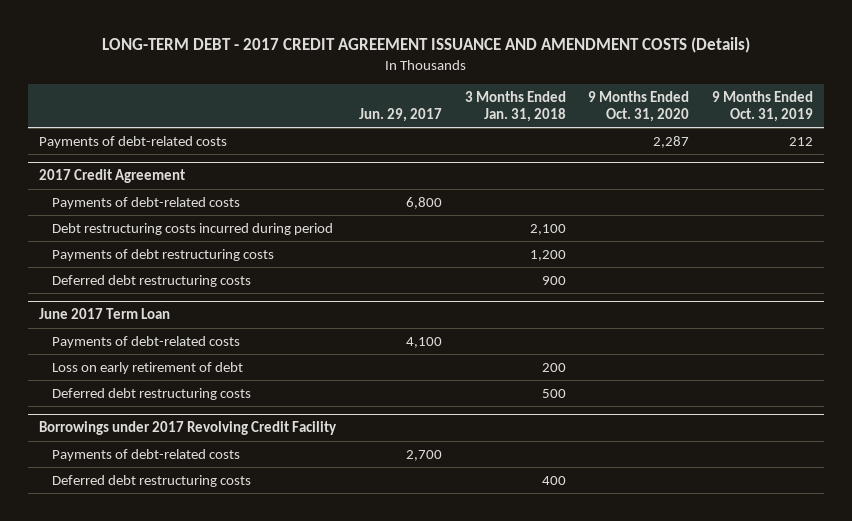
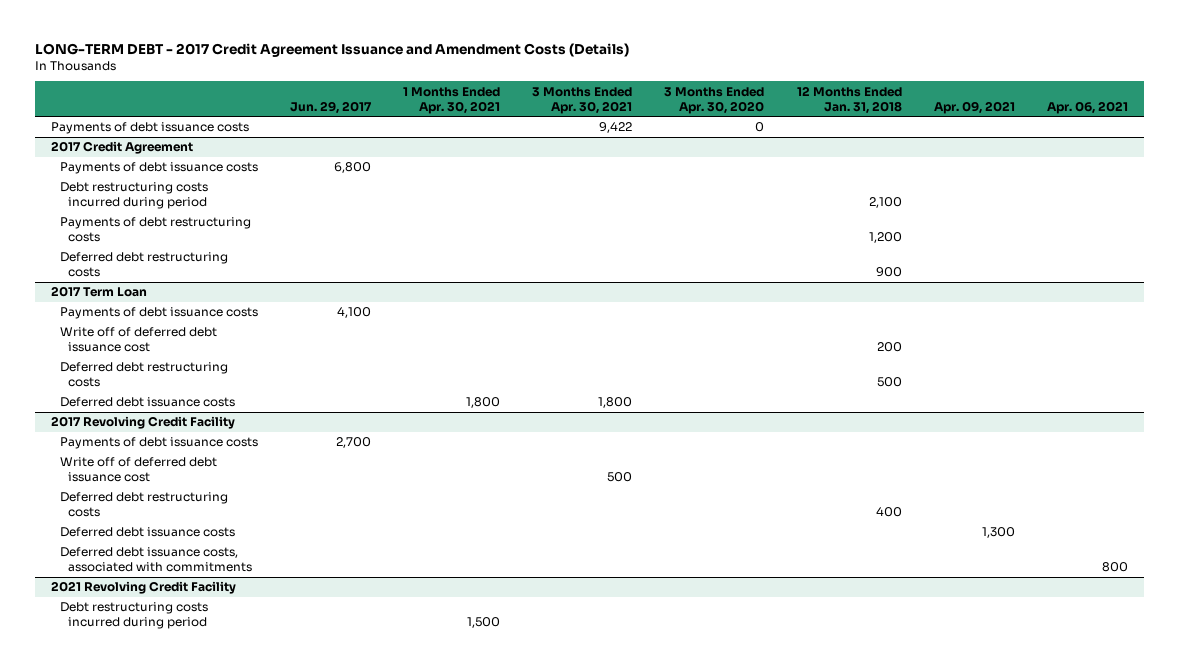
[102,37,751,54] LONG-TERM DEBT - 2017 CREDIT AGREEMENT ISSUANCE AND AMENDMENT COSTS (Details) -> [35,42,630,57] LONG-TERM DEBT - 2017 Credit Agreement Issuance and Amendment Costs (Details)
[464,91,566,122] 3 Months Ended Jan. 31, 2018 -> none
[588,91,690,122] 9 Months Ended Oct. 31, 2020 -> none
[712,91,814,122] 9 Months Ended Oct. 31, 2019 -> none
none -> [403,86,501,114] 1 Months Ended Apr. 30, 2021
none -> [532,86,633,114] 3 Months Ended Apr. 30, 2021
none -> [664,86,765,114] 3 Months Ended Apr. 30, 2020
none -> [796,85,902,114] 12 Months Ended Jan. 31, 2018
none -> [933,100,1015,114] Apr. 09, 2021
none -> [1046,100,1128,114] Apr. 06, 2021
[39,135,228,148] Payments of debt-related costs -> [51,122,250,135] Payments of debt issuance costs
[52,196,241,209] Payments of debt-related costs -> [59,162,258,175] Payments of debt issuance costs
[52,361,244,374] Loss on early retirement of debt -> none
[39,308,171,320] June 2017 Term Loan -> [51,286,148,298] 2017 Term Loan
[52,335,241,348] Payments of debt-related costs -> [59,307,258,320] Payments of debt issuance costs
none -> [59,327,217,353] Write off of deferred debt issuance cost
none -> [59,397,235,408] Deferred debt issuance costs
[39,421,338,436] Borrowings under 2017 Revolving Credit Facility -> [51,416,236,430] 2017 Revolving Credit Facility
[52,448,241,461] Payments of debt-related costs -> [59,437,258,450] Payments of debt issuance costs
none -> [59,457,217,483] Write off of deferred debt issuance cost
none -> [59,527,235,538] Deferred debt issuance costs
none -> [59,547,253,573] Deferred debt issuance costs, associated with commitments
none -> [51,581,237,595] 2021 Revolving Credit Facility
none -> [59,602,208,630] Debt restructuring costs incurred during period

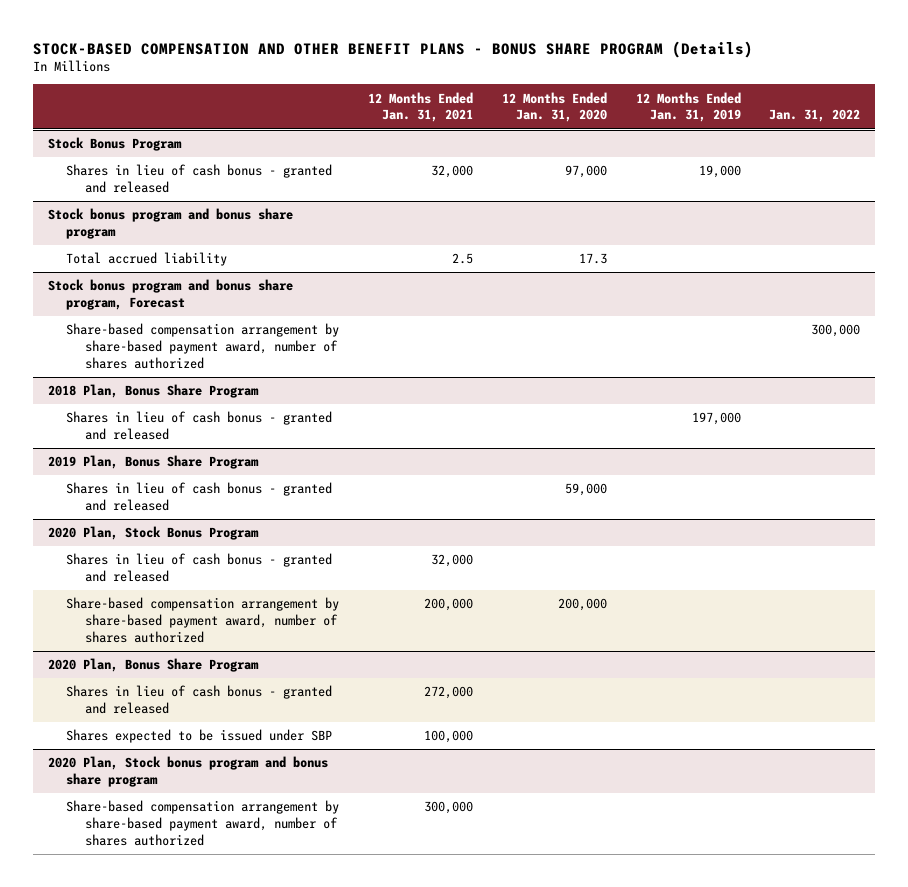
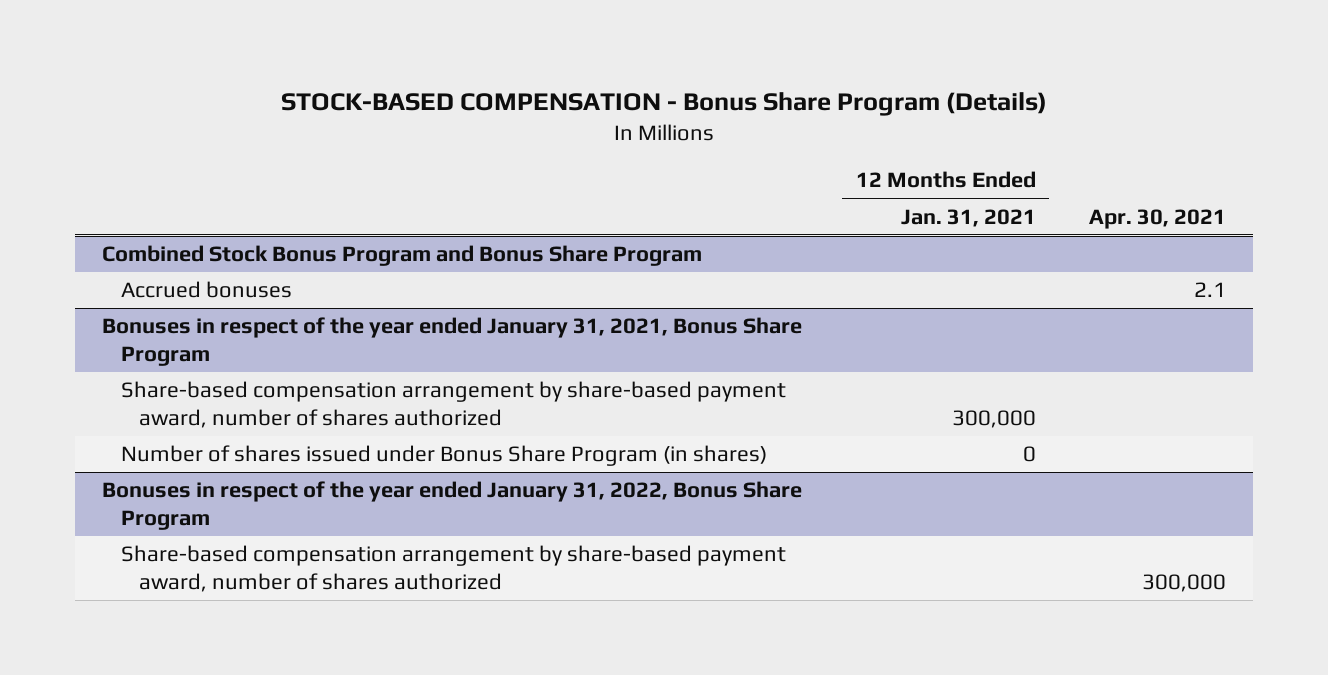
[33,40,754,58] STOCK-BASED COMPENSATION AND OTHER BENEFIT PLANS - BONUS SHARE PROGRAM (Details) -> [281,91,1048,116] STOCK-BASED COMPENSATION - Bonus Share Program (Details)
[501,91,607,123] 12 Months Ended Jan. 31, 2020 -> none
[635,91,741,123] 12 Months Ended Jan. 31, 2019 -> none
[769,109,861,123] Jan. 31, 2022 -> none
none -> [1089,208,1227,229] Apr. 30, 2021
[47,137,182,152] Stock Bonus Program -> none
[66,164,333,194] Shares in lieu of cash bonus - granted and released -> none
[66,252,228,267] Total accrued liability -> none
[47,279,293,311] Stock bonus program and bonus share program, Forecast -> none
[66,323,340,369] Share-based compensation arrangement by share-based payment award, number of shares authorized -> none
[47,384,259,399] 2018 Plan, Bonus Share Program -> none
[66,411,333,441] Shares in lieu of cash bonus - granted and released -> none
[47,455,259,470] 2019 Plan, Bonus Share Program -> none
[66,482,333,512] Shares in lieu of cash bonus - granted and released -> none
[47,526,259,541] 2020 Plan, Stock Bonus Program -> none
[66,553,333,583] Shares in lieu of cash bonus - granted and released -> none
[66,597,340,643] Share-based compensation arrangement by share-based payment award, number of shares authorized -> none
[47,658,259,673] 2020 Plan, Bonus Share Program -> none
[66,685,333,715] Shares in lieu of cash bonus - granted and released -> none
[66,729,333,744] Shares expected to be issued under SBP -> none
[47,208,293,240] Stock bonus program and bonus share program -> [102,245,703,267] Combined Stock Bonus Program and Bonus Share Program
none -> [120,281,292,299] Accrued bonuses
[47,756,328,788] 2020 Plan, Stock bonus program and bonus share program -> [102,317,803,367] Bonuses in respect of the year ended January 31, 2021, Bonus Share Program
none -> [120,445,767,467] Number of shares issued under Bonus Share Program (in shares)
none -> [102,481,803,531] Bonuses in respect of the year ended January 31, 2022, Bonus Share Program
none -> [120,545,786,593] Share-based compensation arrangement by share-based payment award, number of shares authorized

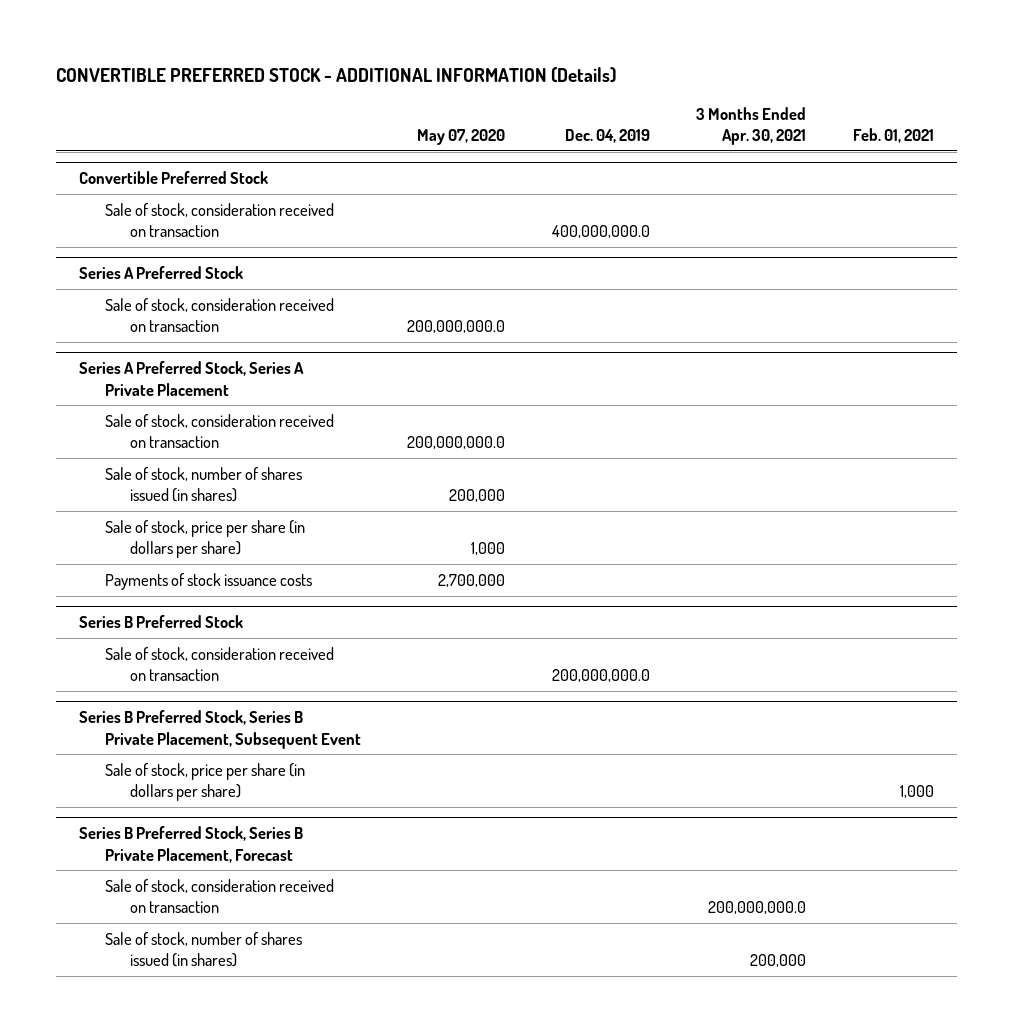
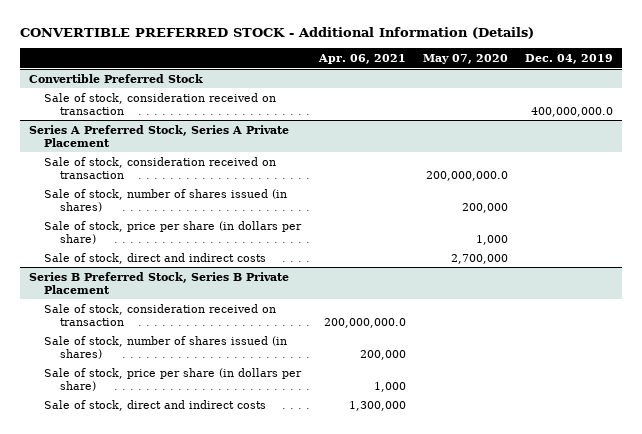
[55,66,616,83] CONVERTIBLE PREFERRED STOCK - ADDITIONAL INFORMATION (Details) -> [19,27,534,40] CONVERTIBLE PREFERRED STOCK - Additional Information (Details)
[696,107,807,146] 3 Months Ended Apr. 30, 2021 -> none
[852,128,934,144] Feb. 01, 2021 -> none
none -> [317,53,406,64] Apr. 06, 2021
[79,266,244,280] Series A Preferred Stock -> none
[104,297,334,332] Sale of stock, consideration received on transaction -> none
[104,572,312,590] Payments of stock issuance costs -> none
[79,615,244,629] Series B Preferred Stock -> none
[104,646,334,681] Sale of stock, consideration received on transaction -> none
[79,710,361,749] Series B Preferred Stock, Series B Private Placement, Subsequent Event -> none
[104,762,305,801] Sale of stock, price per share (in dollars per share) -> none
none -> [44,252,267,264] Sale of stock, direct and indirect costs
[79,826,304,863] Series B Preferred Stock, Series B Private Placement, Forecast -> [28,271,289,294] Series B Preferred Stock, Series B Private Placement
none -> [44,367,303,391] Sale of stock, price per share (in dollars per share)
none -> [44,399,267,411] Sale of stock, direct and indirect costs

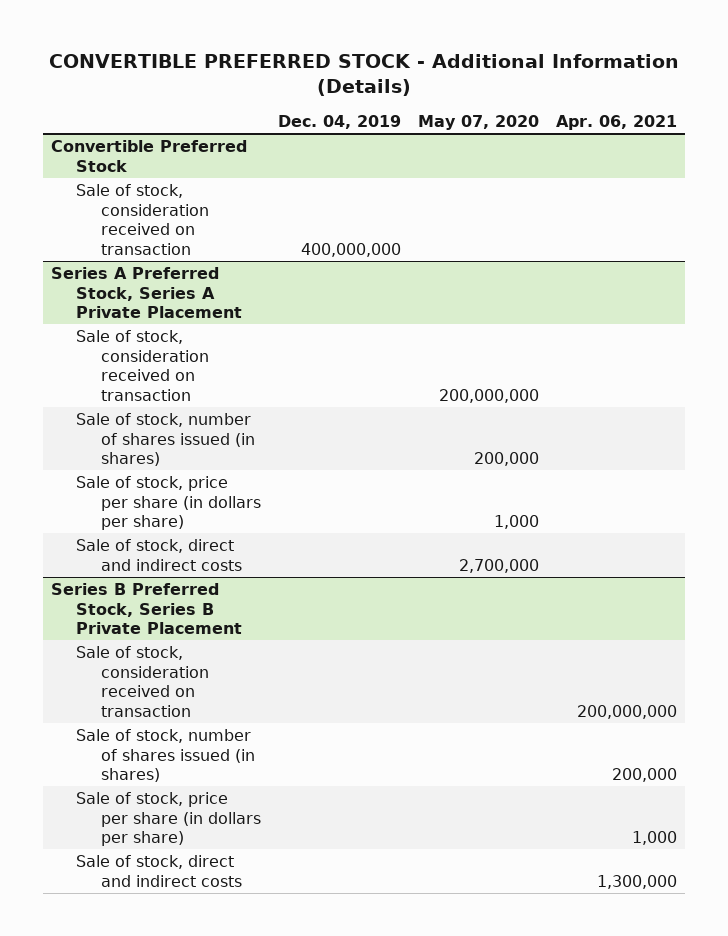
[531,106,614,117] 400,000,000.0 -> [300,243,401,258] 400,000,000
[426,170,509,181] 200,000,000.0 -> [438,389,539,404] 200,000,000
[323,317,406,328] 200,000,000.0 -> [576,705,677,720] 200,000,000

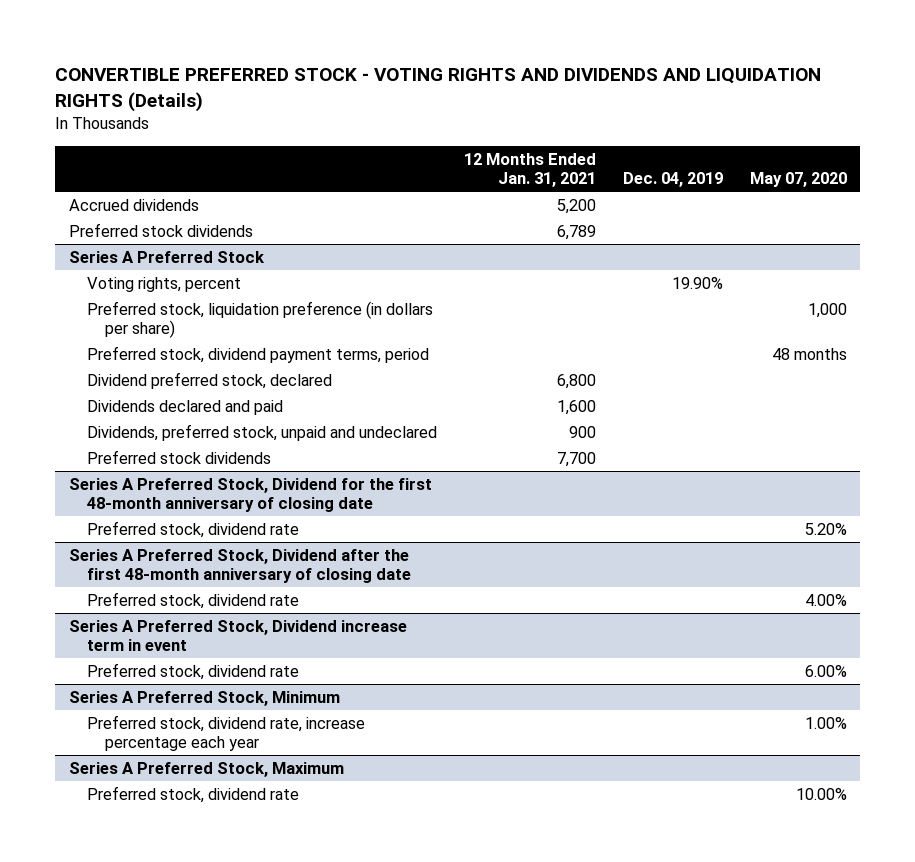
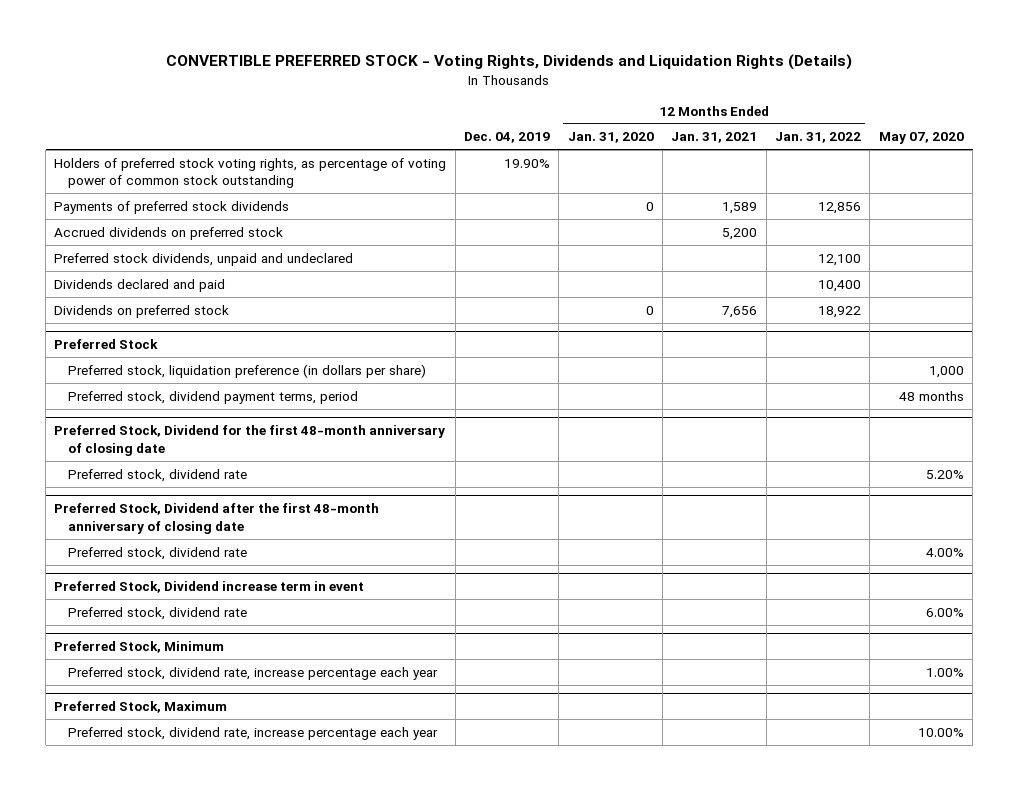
[55,68,822,113] CONVERTIBLE PREFERRED STOCK - VOTING RIGHTS AND DIVIDENDS AND LIQUIDATION RIGHTS (Details) -> [166,54,853,71] CONVERTIBLE PREFERRED STOCK - Voting Rights, Dividends and Liquidation Rights (Details)
none -> [567,132,654,144] Jan. 31, 2020
none -> [775,132,862,144] Jan. 31, 2022
[68,198,199,211] Accrued dividends -> none
[87,276,242,292] Voting rights, percent -> none
none -> [54,157,447,188] Holders of preferred stock voting rights, as percentage of voting power of common stock outstanding
none -> [54,200,290,214] Payments of preferred stock dividends
none -> [54,226,284,240] Accrued dividends on preferred stock
none -> [54,252,354,266] Preferred stock dividends, unpaid and undeclared
none -> [54,278,226,292] Dividends declared and paid
[68,222,253,237] Preferred stock dividends -> [54,304,230,318] Dividends on preferred stock
[556,224,596,240] 6,789 -> [722,305,758,318] 7,656
[68,250,265,263] Series A Preferred Stock -> [54,339,159,350] Preferred Stock
[87,371,333,389] Dividend preferred stock, declared -> none
[87,399,284,415] Dividends declared and paid -> none
[87,423,438,441] Dividends, preferred stock, unpaid and undeclared -> none
[87,449,272,464] Preferred stock dividends -> none
[68,477,432,513] Series A Preferred Stock, Dividend for the first 48-month anniversary of closing date -> [54,425,446,456] Preferred Stock, Dividend for the first 48-month anniversary of closing date
[68,548,412,584] Series A Preferred Stock, Dividend after the first 48-month anniversary of closing date -> [54,503,380,534] Preferred Stock, Dividend after the first 48-month anniversary of closing date
[68,619,407,652] Series A Preferred Stock, Dividend increase term in event -> [54,581,365,594] Preferred Stock, Dividend increase term in event
[68,690,340,706] Series A Preferred Stock, Minimum -> [54,641,225,654] Preferred Stock, Minimum
[68,761,344,777] Series A Preferred Stock, Maximum -> [54,701,228,714] Preferred Stock, Maximum
[87,785,300,803] Preferred stock, dividend rate -> [67,726,438,740] Preferred stock, dividend rate, increase percentage each year

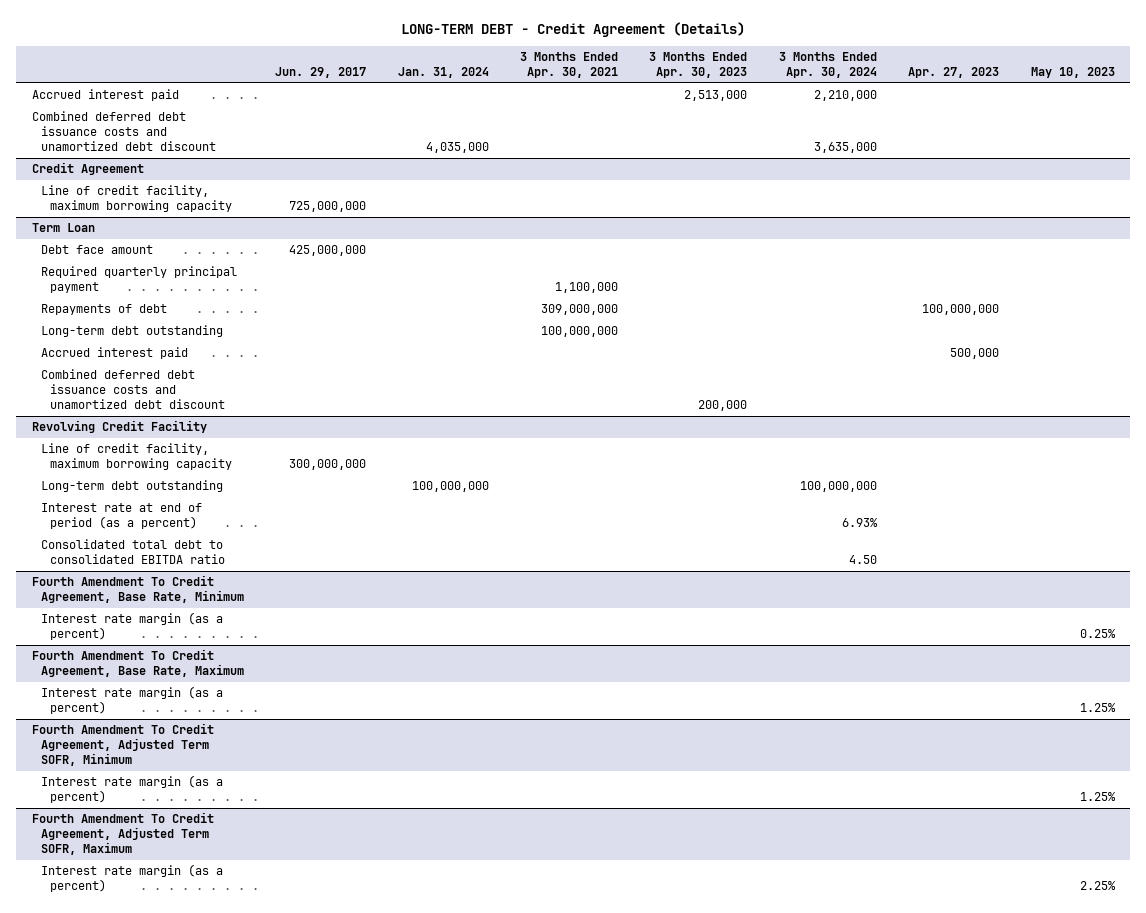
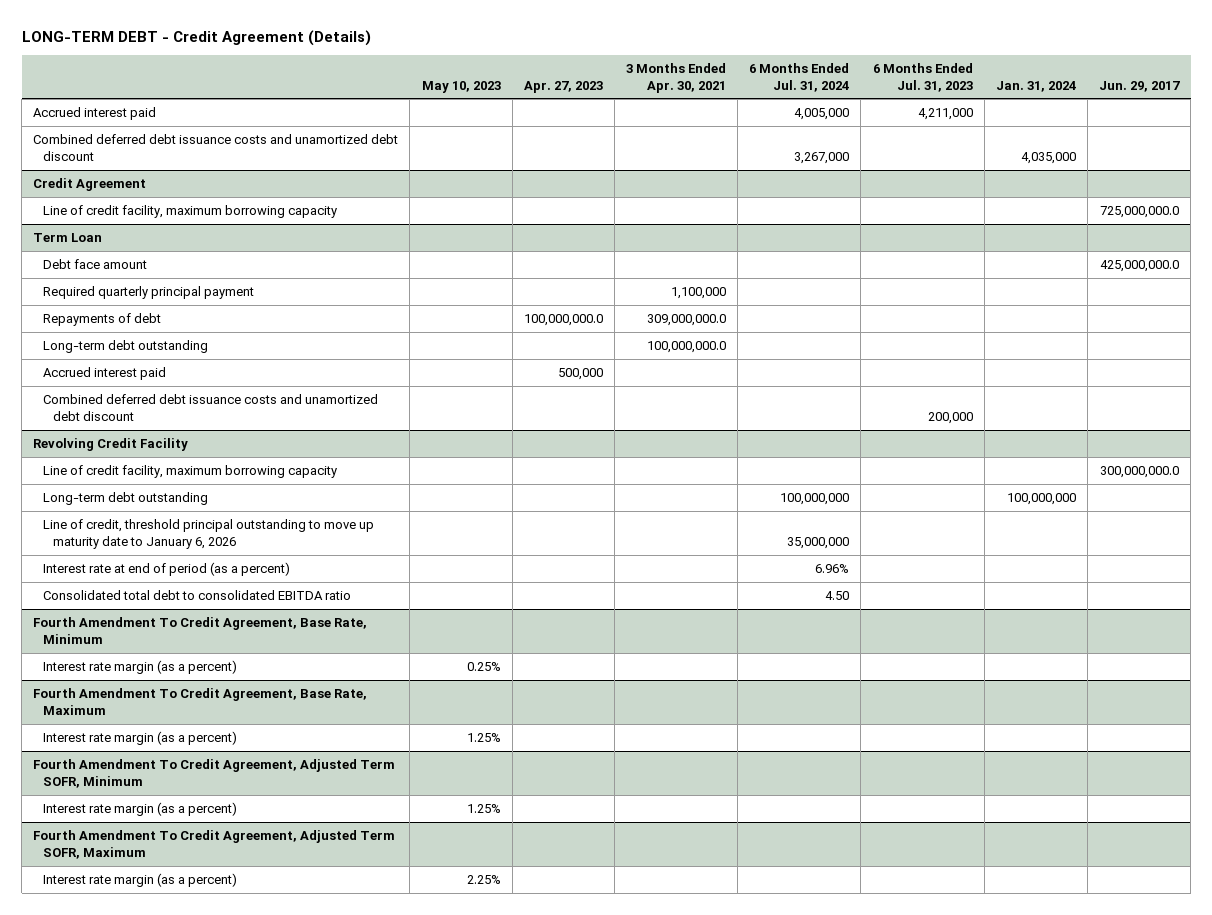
[649,51,748,78] 3 Months Ended Apr. 30, 2023 -> none
[778,51,877,78] 3 Months Ended Apr. 30, 2024 -> none
none -> [749,62,850,92] 6 Months Ended Jul. 31, 2024
none -> [872,62,973,92] 6 Months Ended Jul. 31, 2023
[289,201,367,213] 725,000,000 -> [1100,205,1180,218] 725,000,000.0
[289,245,367,257] 425,000,000 -> [1100,259,1180,272] 425,000,000.0
[540,304,618,316] 309,000,000 -> [647,313,727,326] 309,000,000.0
[922,304,1000,316] 100,000,000 -> [523,313,603,326] 100,000,000.0
[540,326,618,338] 100,000,000 -> [647,340,727,353] 100,000,000.0
[289,459,367,471] 300,000,000 -> [1100,465,1180,478] 300,000,000.0
none -> [43,518,375,549] Line of credit, threshold principal outstanding to move up maturity date to January 6, 2026

